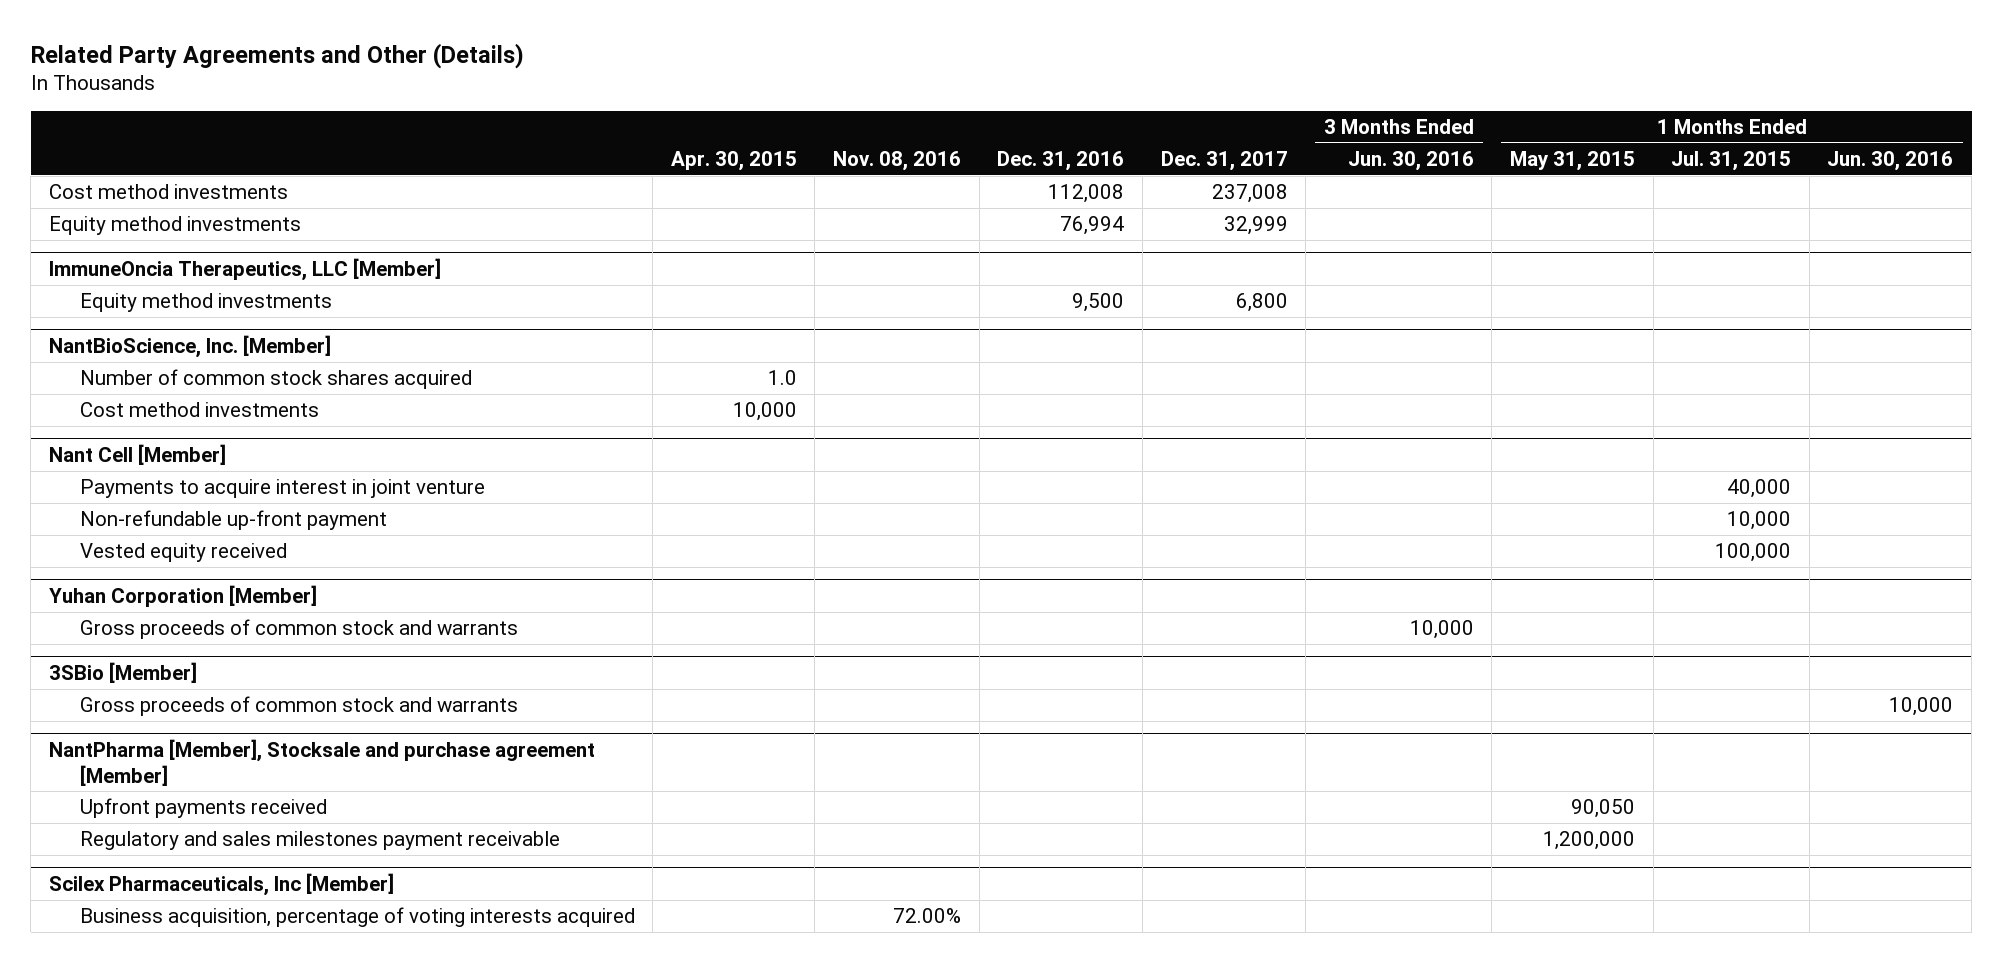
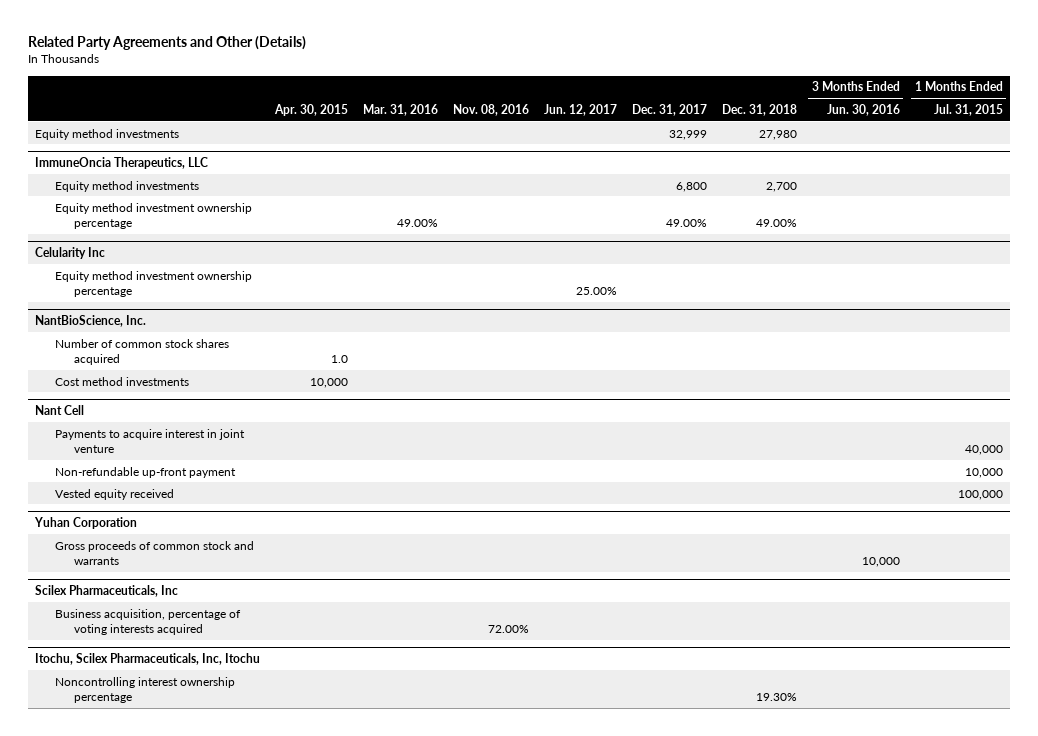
[997,151,1125,172] Dec. 31, 2016 -> none
[1510,151,1636,172] May 31, 2015 -> none
[1827,151,1954,172] Jun. 30, 2016 -> none
none -> [363,103,439,116] Mar. 31, 2016
none -> [544,103,618,116] Jun. 12, 2017
none -> [721,103,797,116] Dec. 31, 2018
[48,184,288,200] Cost method investments -> none
[48,258,441,282] ImmuneOncia Therapeutics, LLC [Member] -> [35,157,209,170] ImmuneOncia Therapeutics, LLC
none -> [54,202,252,230] Equity method investment ownership percentage
none -> [35,247,106,260] Celularity Inc
none -> [54,270,252,298] Equity method investment ownership percentage
[48,335,331,359] NantBioScience, Inc. [Member] -> [35,315,147,328] NantBioScience, Inc.
[48,444,226,466] Nant Cell [Member] -> [35,405,85,416] Nant Cell
[48,585,317,608] Yuhan Corporation [Member] -> [34,517,138,530] Yuhan Corporation
[48,662,197,684] 3SBio [Member] -> none
[79,696,518,717] Gross proceeds of common stock and warrants -> none
[48,739,595,786] NantPharma [Member], Stocksale and purchase agreement [Member] -> none
[79,798,327,819] Upfront payments received -> none
[79,831,560,851] Regulatory and sales milestones payment receivable -> none
[48,873,394,897] Scilex Pharmaceuticals, Inc [Member] -> [35,585,179,598] Scilex Pharmaceuticals, Inc
none -> [35,653,261,666] Itochu, Scilex Pharmaceuticals, Inc, Itochu
none -> [54,676,235,704] Noncontrolling interest ownership percentage

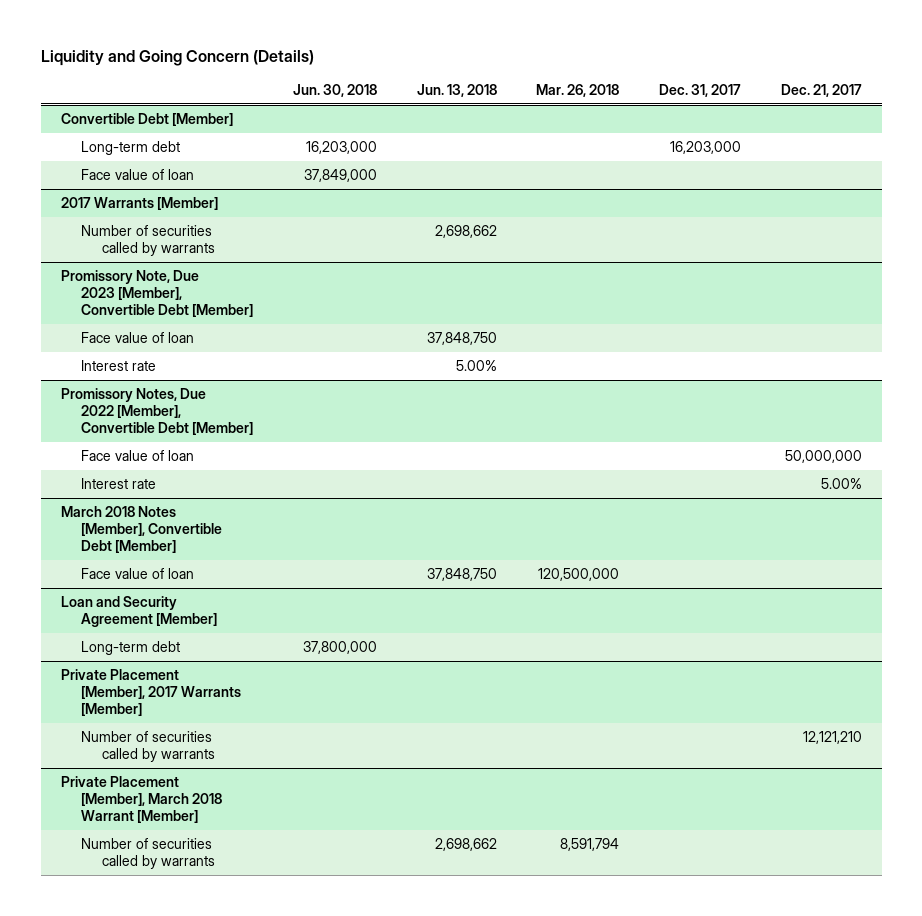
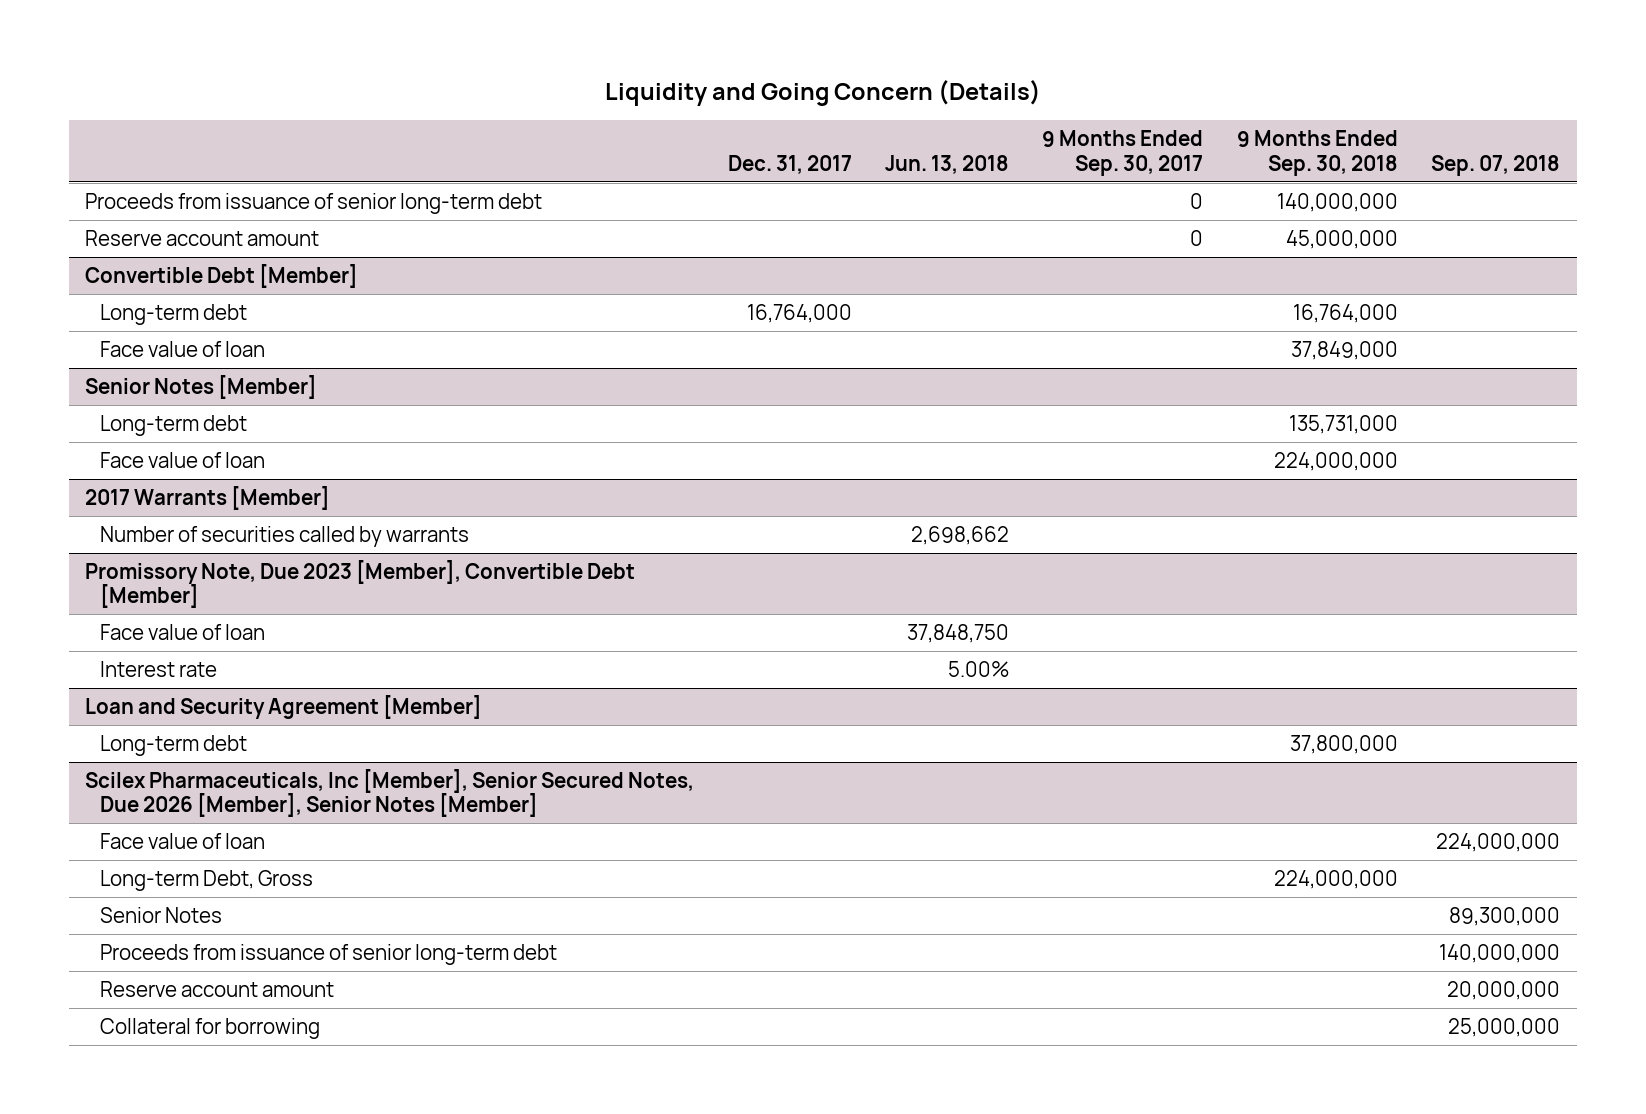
[292,83,377,97] Jun. 30, 2018 -> none
[536,83,620,97] Mar. 26, 2018 -> none
[780,83,862,97] Dec. 21, 2017 -> none
none -> [1042,130,1204,176] 9 Months Ended Sep. 30, 2017
none -> [1236,130,1398,176] 9 Months Ended Sep. 30, 2018
none -> [1431,154,1561,176] Sep. 07, 2018
none -> [85,192,543,214] Proceeds from issuance of senior long-term debt
none -> [85,229,320,246] Reserve account amount
[670,140,742,154] 16,203,000 -> [746,303,852,323] 16,764,000
none -> [85,374,318,399] Senior Notes [Member]
none -> [100,414,248,436] Long-term debt
none -> [100,451,266,468] Face value of loan
[60,387,254,436] Promissory Notes, Due 2022 [Member], Convertible Debt [Member] -> none
[81,449,195,461] Face value of loan -> none
[81,477,157,489] Interest rate -> none
[60,505,223,554] March 2018 Notes [Member], Convertible Debt [Member] -> none
[81,567,195,579] Face value of loan -> none
[60,668,242,717] Private Placement [Member], 2017 Warrants [Member] -> none
[81,730,215,763] Number of securities called by warrants -> none
[60,775,223,824] Private Placement [Member], March 2018 Warrant [Member] -> none
[81,837,215,870] Number of securities called by warrants -> none
none -> [85,768,695,818] Scilex Pharmaceuticals, Inc [Member], Senior Secured Notes, Due 2026 [Member], Senior Notes [Member]
none -> [100,832,266,849] Face value of loan
none -> [100,869,314,891] Long-term Debt, Gross
none -> [100,906,223,923] Senior Notes
none -> [100,943,558,965] Proceeds from issuance of senior long-term debt
none -> [100,980,335,997] Reserve account amount
none -> [100,1017,321,1039] Collateral for borrowing

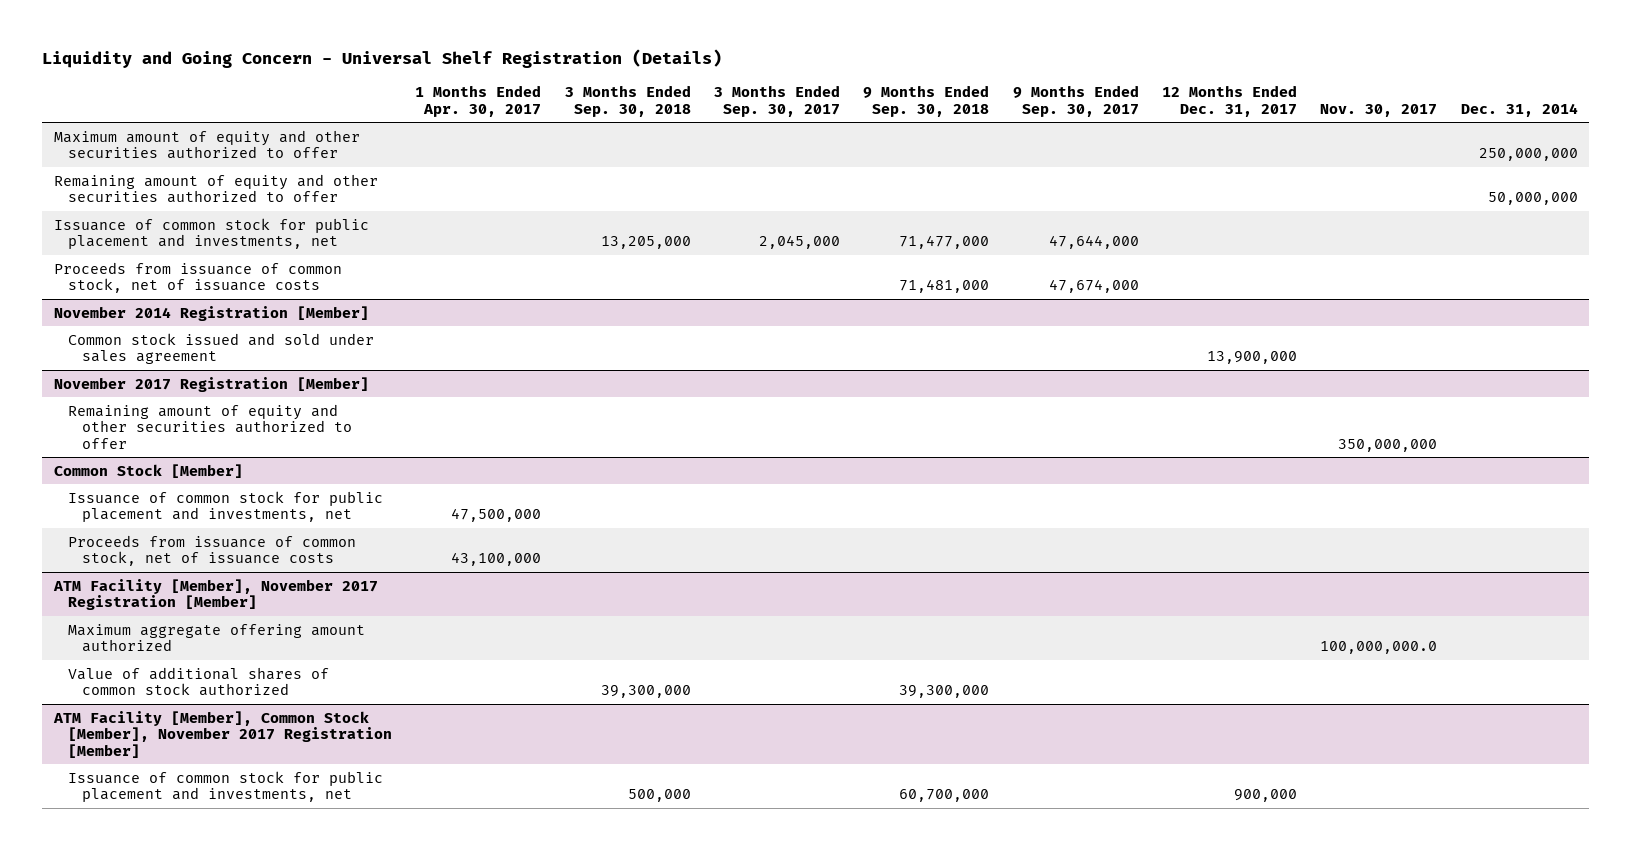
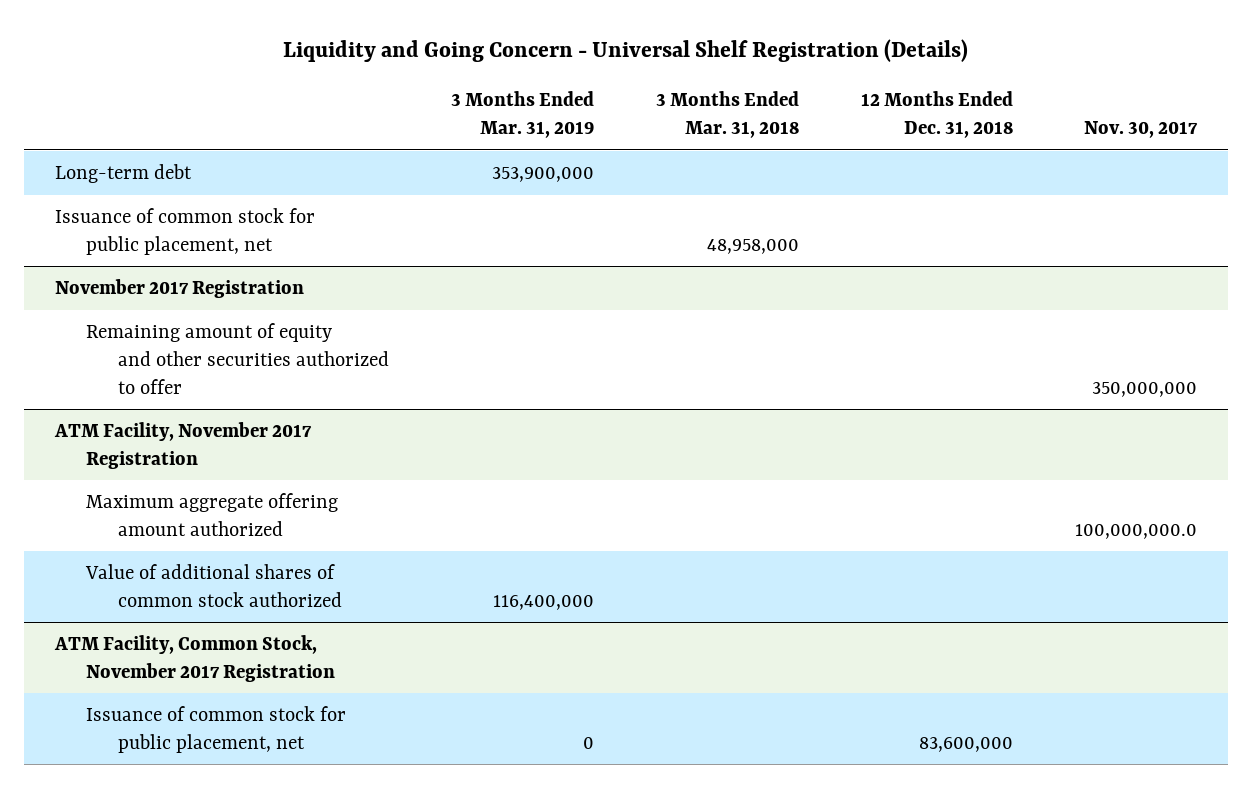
[415,85,542,117] 1 Months Ended Apr. 30, 2017 -> none
[564,85,691,117] 3 Months Ended Sep. 30, 2018 -> none
[714,85,841,117] 3 Months Ended Sep. 30, 2017 -> none
[863,85,990,117] 9 Months Ended Sep. 30, 2018 -> none
[1012,85,1139,117] 9 Months Ended Sep. 30, 2017 -> none
[1162,85,1298,117] 12 Months Ended Dec. 31, 2017 -> none
[1460,102,1578,117] Dec. 31, 2014 -> none
none -> [451,91,595,139] 3 Months Ended Mar. 31, 2019
none -> [656,91,800,139] 3 Months Ended Mar. 31, 2018
none -> [861,91,1014,139] 12 Months Ended Dec. 31, 2018
[53,129,360,160] Maximum amount of equity and other securities authorized to offer -> none
[53,173,378,204] Remaining amount of equity and other securities authorized to offer -> none
[53,261,342,294] Proceeds from issuance of common stock, net of issuance costs -> none
[53,305,369,321] November 2014 Registration [Member] -> none
[68,332,375,365] Common stock issued and sold under sales agreement -> none
none -> [54,163,192,183] Long-term debt
[53,217,369,250] Issuance of common stock for public placement and investments, net -> [54,207,315,255] Issuance of common stock for public placement, net
[53,376,369,392] November 2017 Registration [Member] -> [54,278,304,298] November 2017 Registration
[53,463,243,478] Common Stock [Member] -> none
[68,490,384,523] Issuance of common stock for public placement and investments, net -> none
[68,534,357,567] Proceeds from issuance of common stock, net of issuance costs -> none
[52,578,378,611] ATM Facility [Member], November 2017 Registration [Member] -> [53,421,312,469] ATM Facility, November 2017 Registration
[52,710,393,758] ATM Facility [Member], Common Stock [Member], November 2017 Registration [Member] -> [53,634,336,682] ATM Facility, Common Stock, November 2017 Registration
[68,770,384,803] Issuance of common stock for public placement and investments, net -> [86,705,347,753] Issuance of common stock for public placement, net

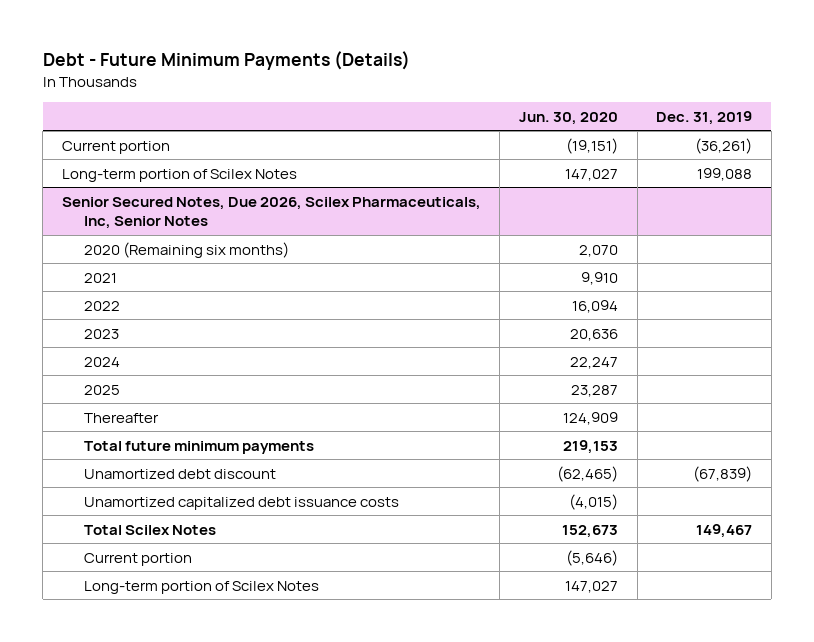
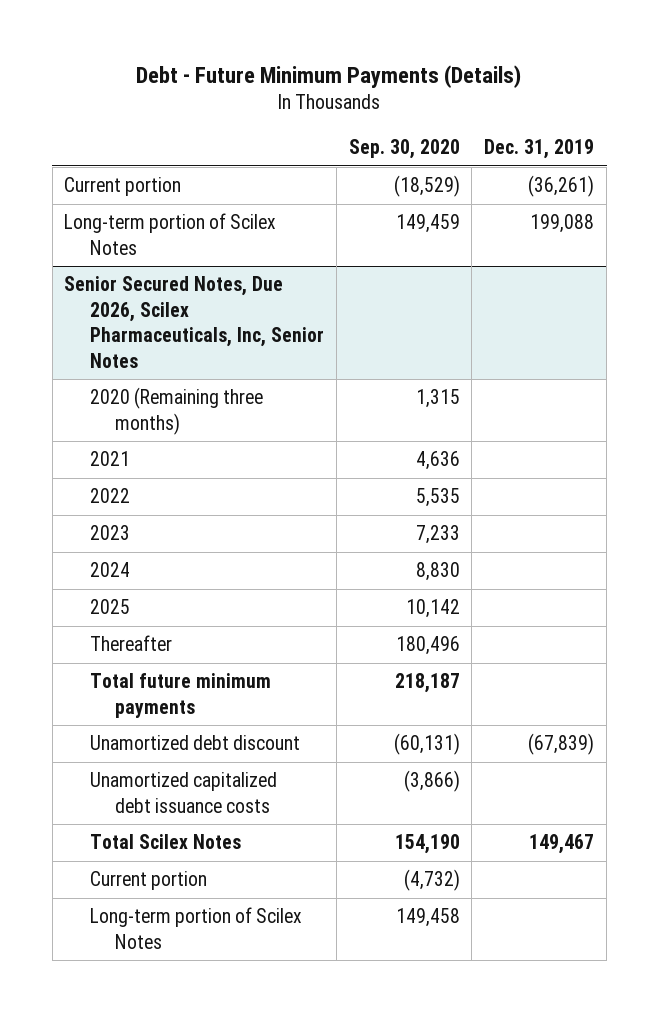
[518,111,618,125] Jun. 30, 2020 -> none
none -> [348,139,460,160] Sep. 30, 2020
[83,241,289,258] 2020 (Remaining six months) -> [89,387,263,435] 2020 (Remaining three months)

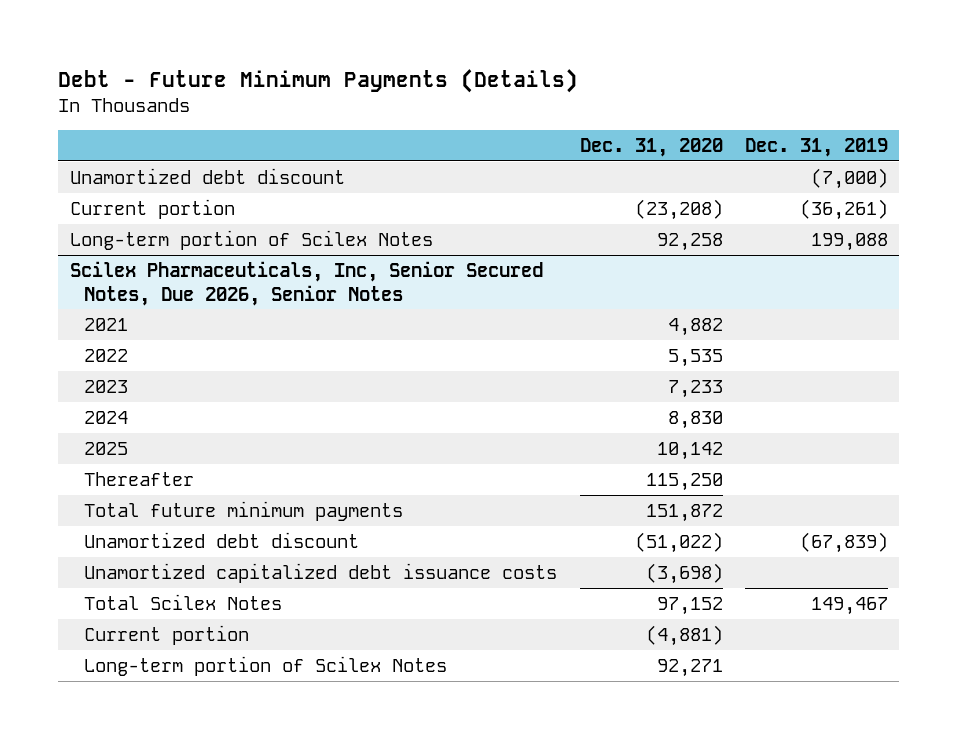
[348,139,460,160] Sep. 30, 2020 -> none
none -> [579,137,723,157] Dec. 31, 2020
none -> [69,167,345,184] Unamortized debt discount
[89,387,263,435] 2020 (Remaining three months) -> none
[64,276,324,368] Senior Secured Notes, Due 2026, Scilex Pharmaceuticals, Inc, Senior Notes -> [69,260,543,306] Scilex Pharmaceuticals, Inc, Senior Secured Notes, Due 2026, Senior Notes

